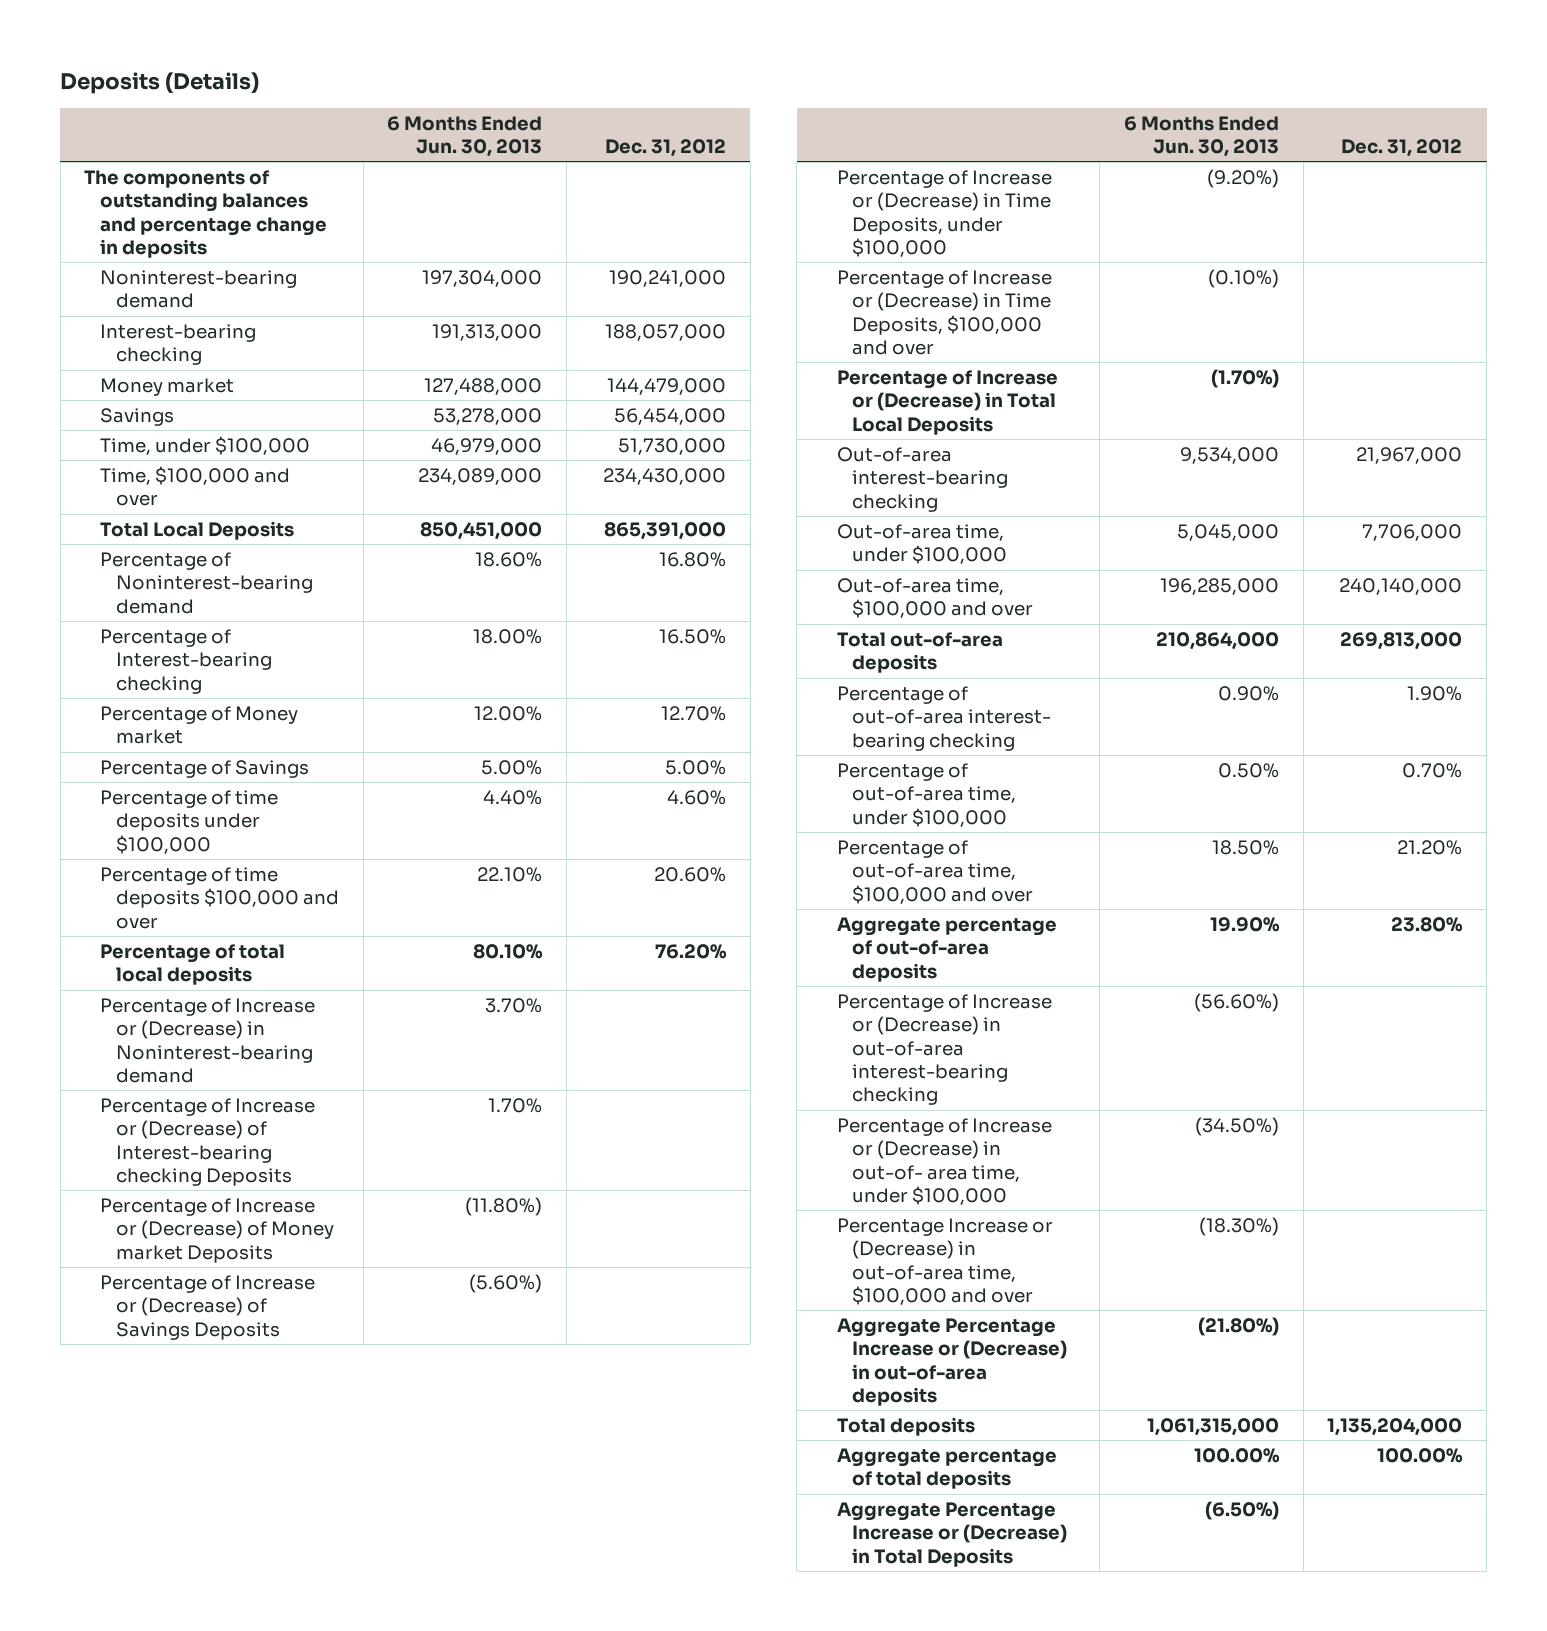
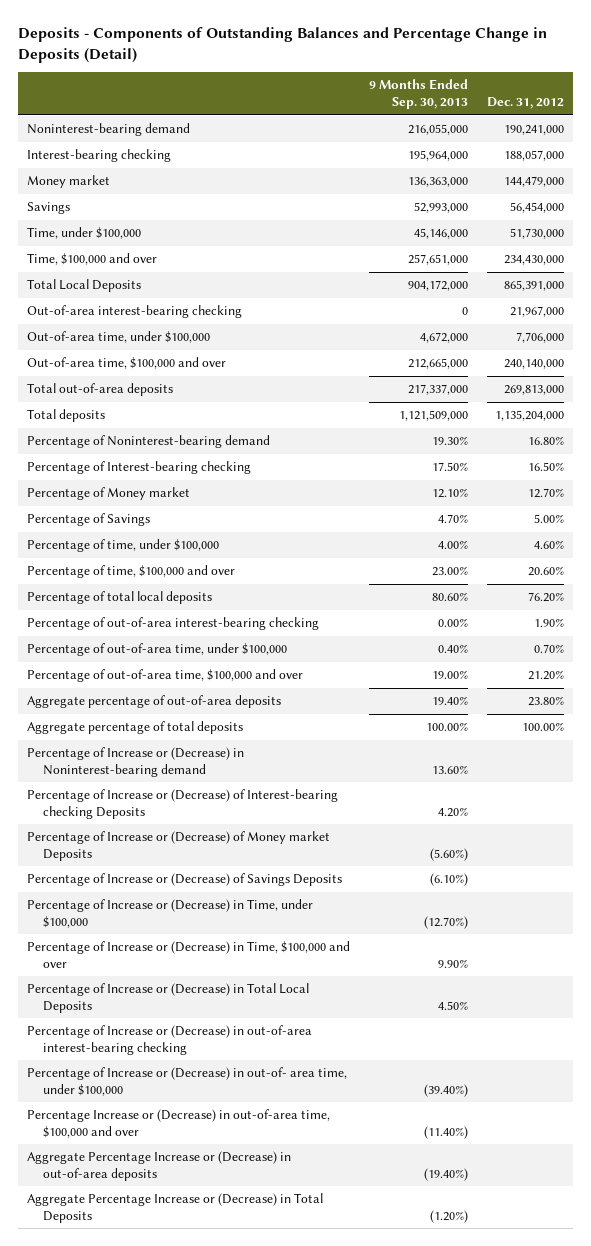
[60,71,260,94] Deposits (Details) -> [17,27,547,64] Deposits - Components of Outstanding Balances and Percentage Change in Deposits (Detail)
[387,115,543,157] 6 Months Ended Jun. 30, 2013 -> none
none -> [369,79,469,110] 9 Months Ended Sep. 30, 2013
[84,169,328,258] The components of outstanding balances and percentage change in deposits -> none
[836,446,1009,512] Out-of-area interest-bearing checking -> [27,305,243,319] Out-of-area interest-bearing checking
[836,523,1008,565] Out-of-area time, under $100,000 -> [27,331,211,344] Out-of-area time, under $100,000
[836,577,1034,619] Out-of-area time, $100,000 and over -> [27,357,227,370] Out-of-area time, $100,000 and over
[836,631,1003,674] Total out-of-area deposits -> [27,383,174,397] Total out-of-area deposits
[836,1416,975,1436] Total deposits -> [27,409,106,423] Total deposits
[100,789,279,854] Percentage of time deposits under $100,000 -> [27,539,220,553] Percentage of time, under $100,000
[100,866,339,929] Percentage of time deposits $100,000 and over -> [27,565,236,579] Percentage of time, $100,000 and over
none -> [27,617,320,631] Percentage of out-of-area interest-bearing checking
[836,762,1017,827] Percentage of out-of-area time, under $100,000 -> [27,643,288,657] Percentage of out-of-area time, under $100,000
[836,839,1034,904] Percentage of out-of-area time, $100,000 and over -> [27,669,304,683] Percentage of out-of-area time, $100,000 and over
[836,916,1057,982] Aggregate percentage of out-of-area deposits -> [27,695,282,709] Aggregate percentage of out-of-area deposits
[836,1447,1057,1490] Aggregate percentage of total deposits -> [27,721,244,735] Aggregate percentage of total deposits
[836,169,1052,257] Percentage of Increase or (Decrease) in Time Deposits, under $100,000 -> [27,899,314,928] Percentage of Increase or (Decrease) in Time, under $100,000
[836,269,1052,355] Percentage of Increase or (Decrease) in Time Deposits, $100,000 and over -> [27,941,351,968] Percentage of Increase or (Decrease) in Time, $100,000 and over
[836,685,1052,751] Percentage of out-of-area interest- bearing checking -> none

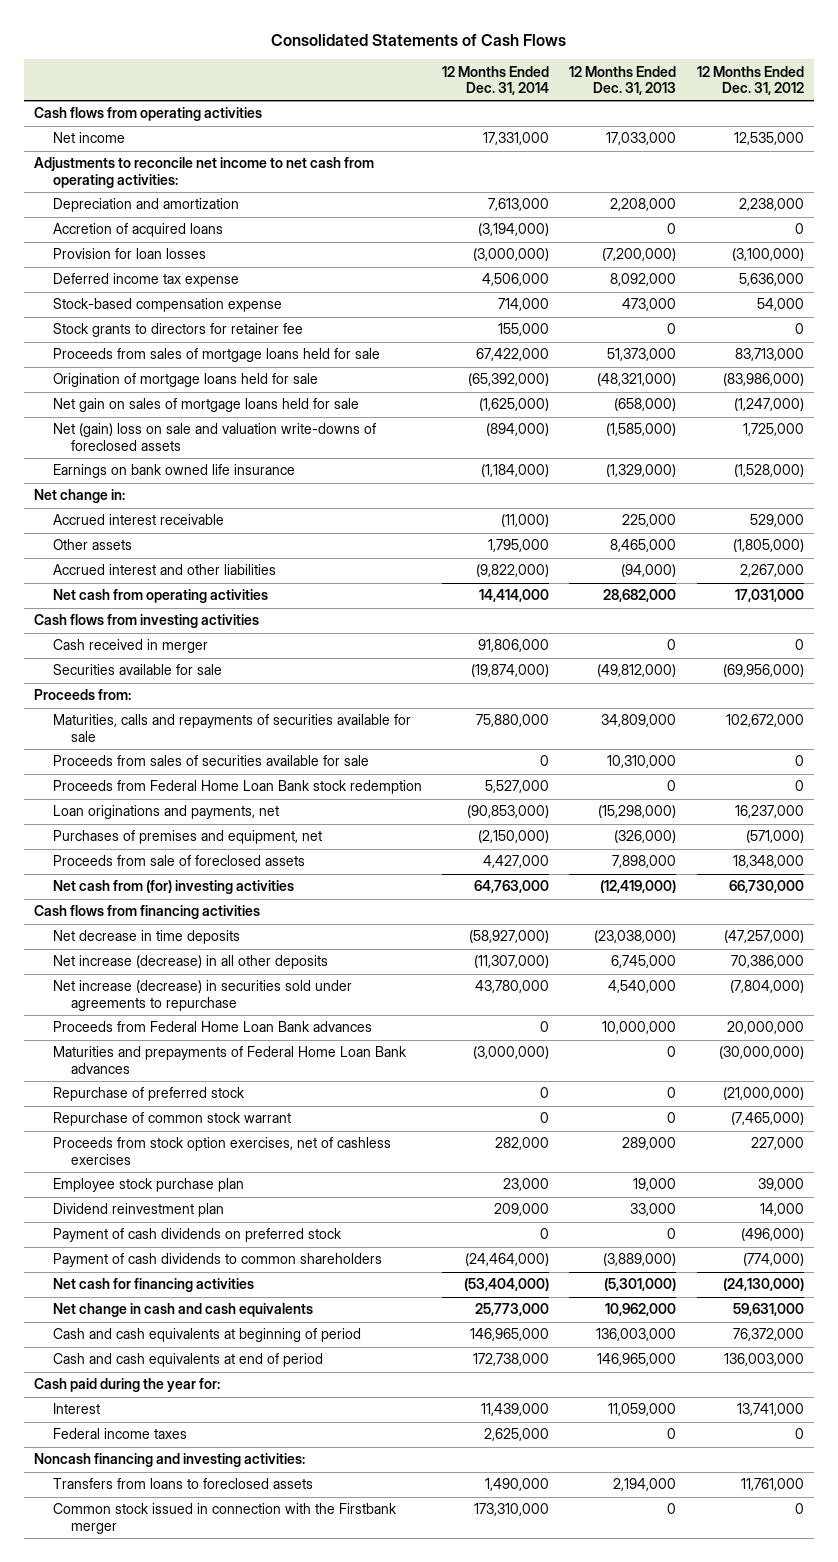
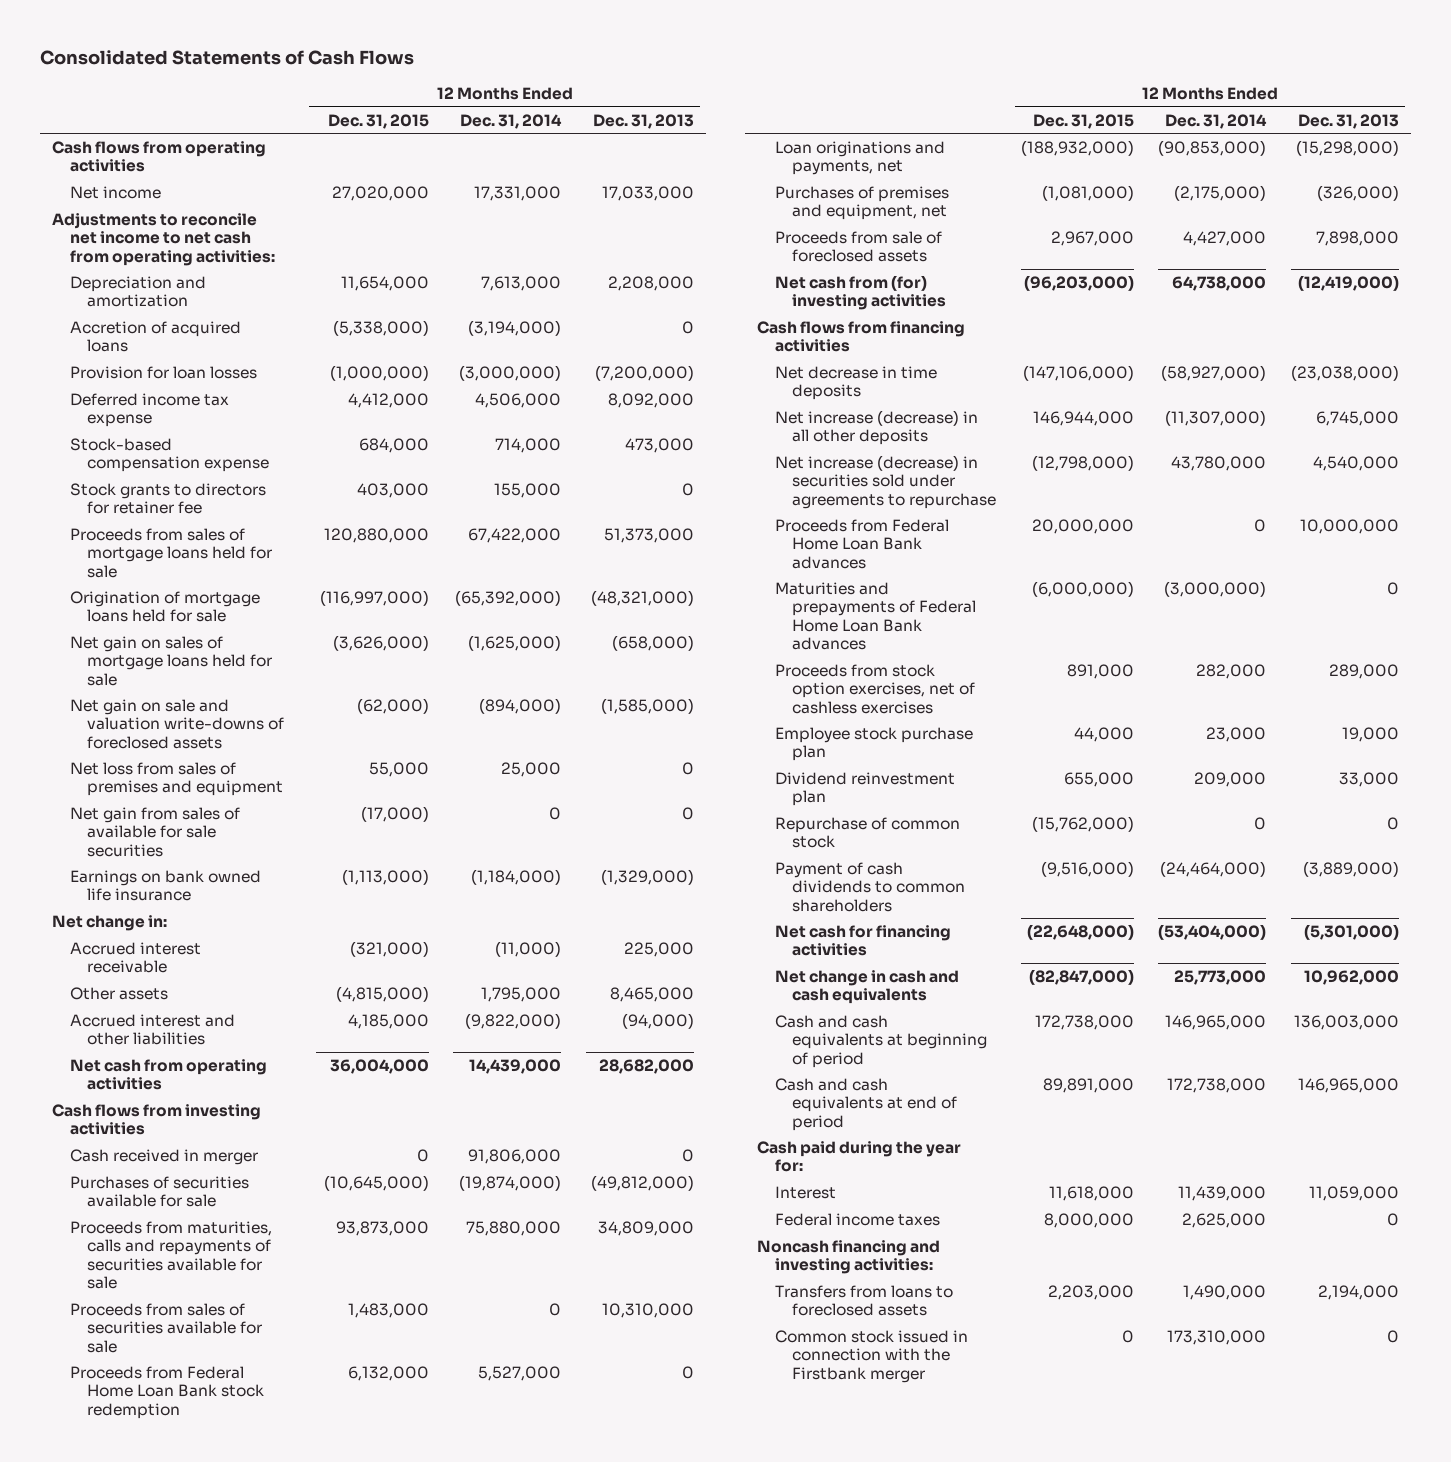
[696,65,804,95] 12 Months Ended Dec. 31, 2012 -> none
none -> [327,113,429,129] Dec. 31, 2015
[52,423,376,451] Net (gain) loss on sale and valuation write-downs of foreclosed assets -> [69,699,284,749] Net gain on sale and valuation write-downs of foreclosed assets
none -> [69,762,283,797] Net loss from sales of premises and equipment
none -> [69,807,240,857] Net gain from sales of available for sale securities
[479,589,550,603] 14,414,000 -> [469,1059,562,1075] 14,439,000
[34,689,132,701] Proceeds from: -> none
[52,664,222,676] Securities available for sale -> [69,1176,249,1208] Purchases of securities available for sale
[52,714,411,742] Maturities, calls and repayments of securities available for sale -> [69,1221,272,1290] Proceeds from maturities, calls and repayments of securities available for sale
[478,830,550,844] (2,150,000) -> [1174,185,1267,202] (2,175,000)
[474,880,550,894] 64,763,000 -> [1172,276,1267,292] 64,738,000
[52,1087,245,1102] Repurchase of preferred stock -> none
[52,1112,291,1127] Repurchase of common stock warrant -> none
[52,1228,342,1243] Payment of cash dividends on preferred stock -> none
none -> [774,817,960,849] Repurchase of common stock

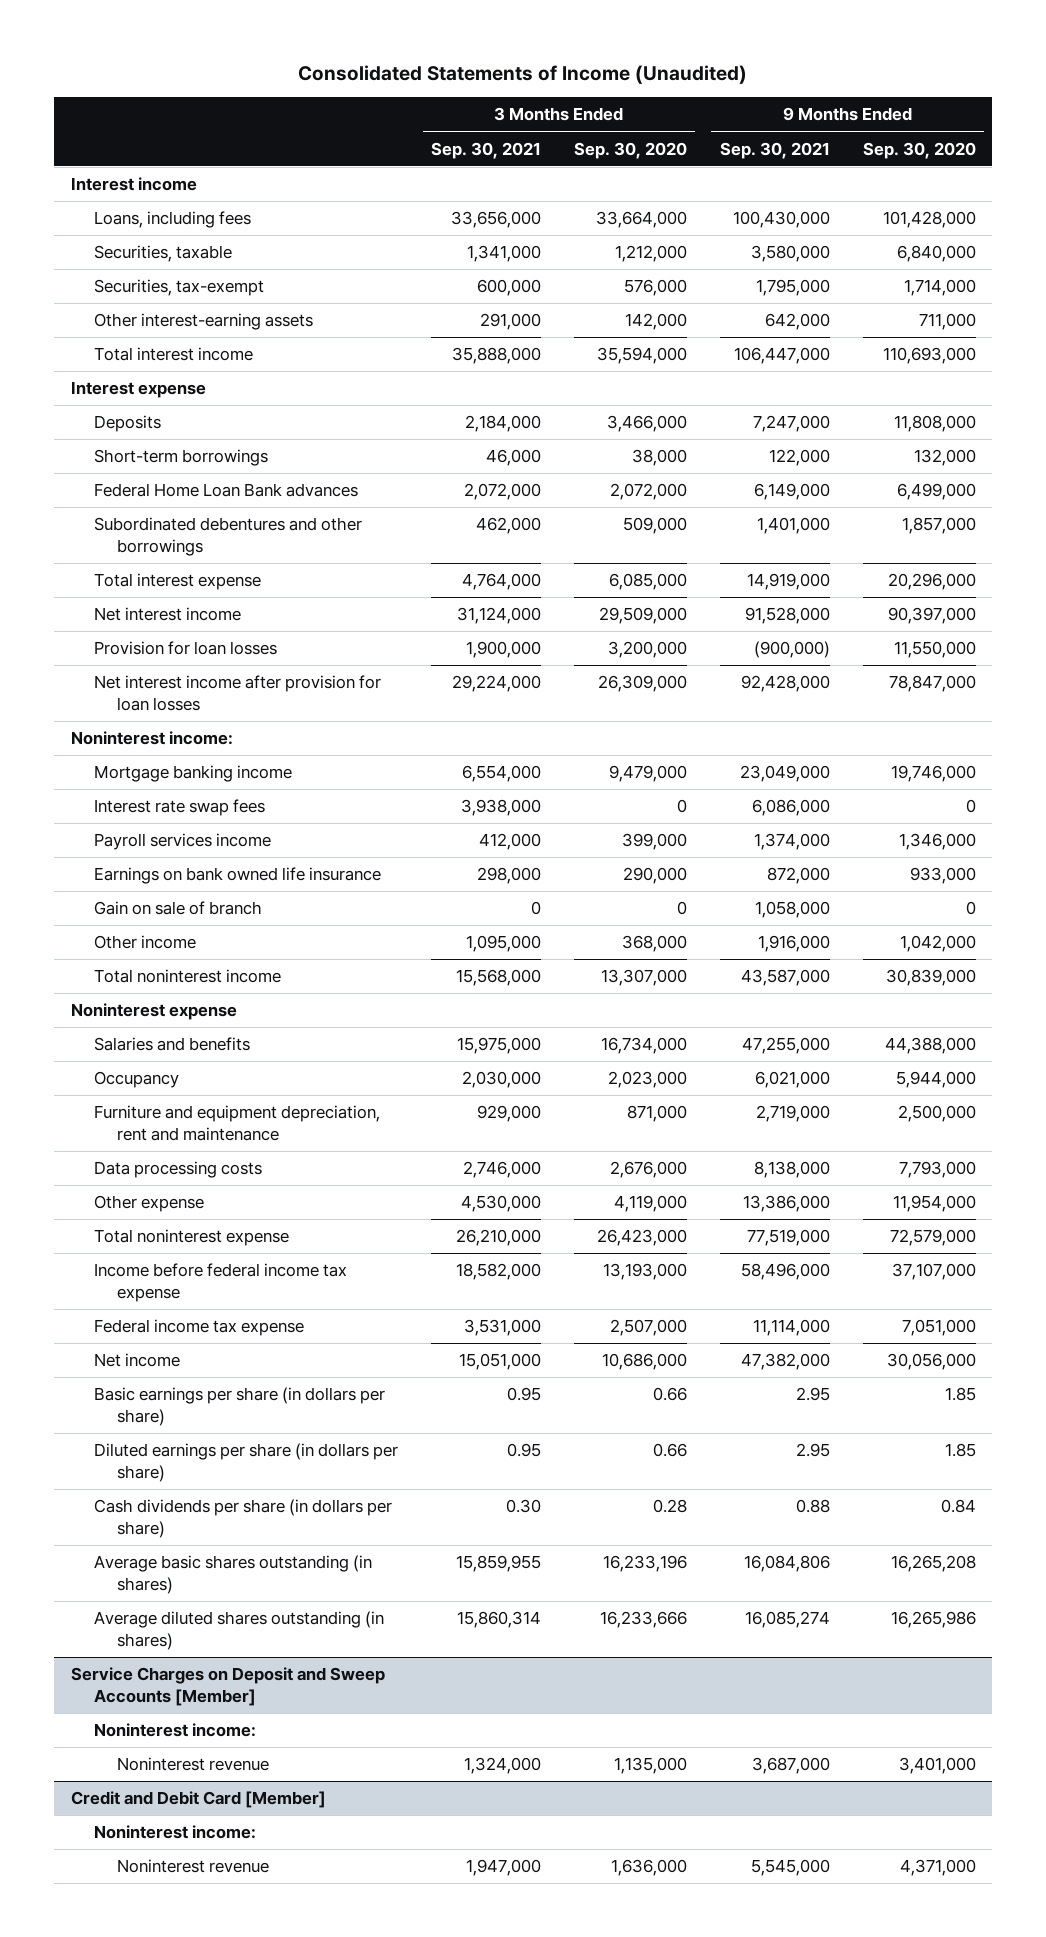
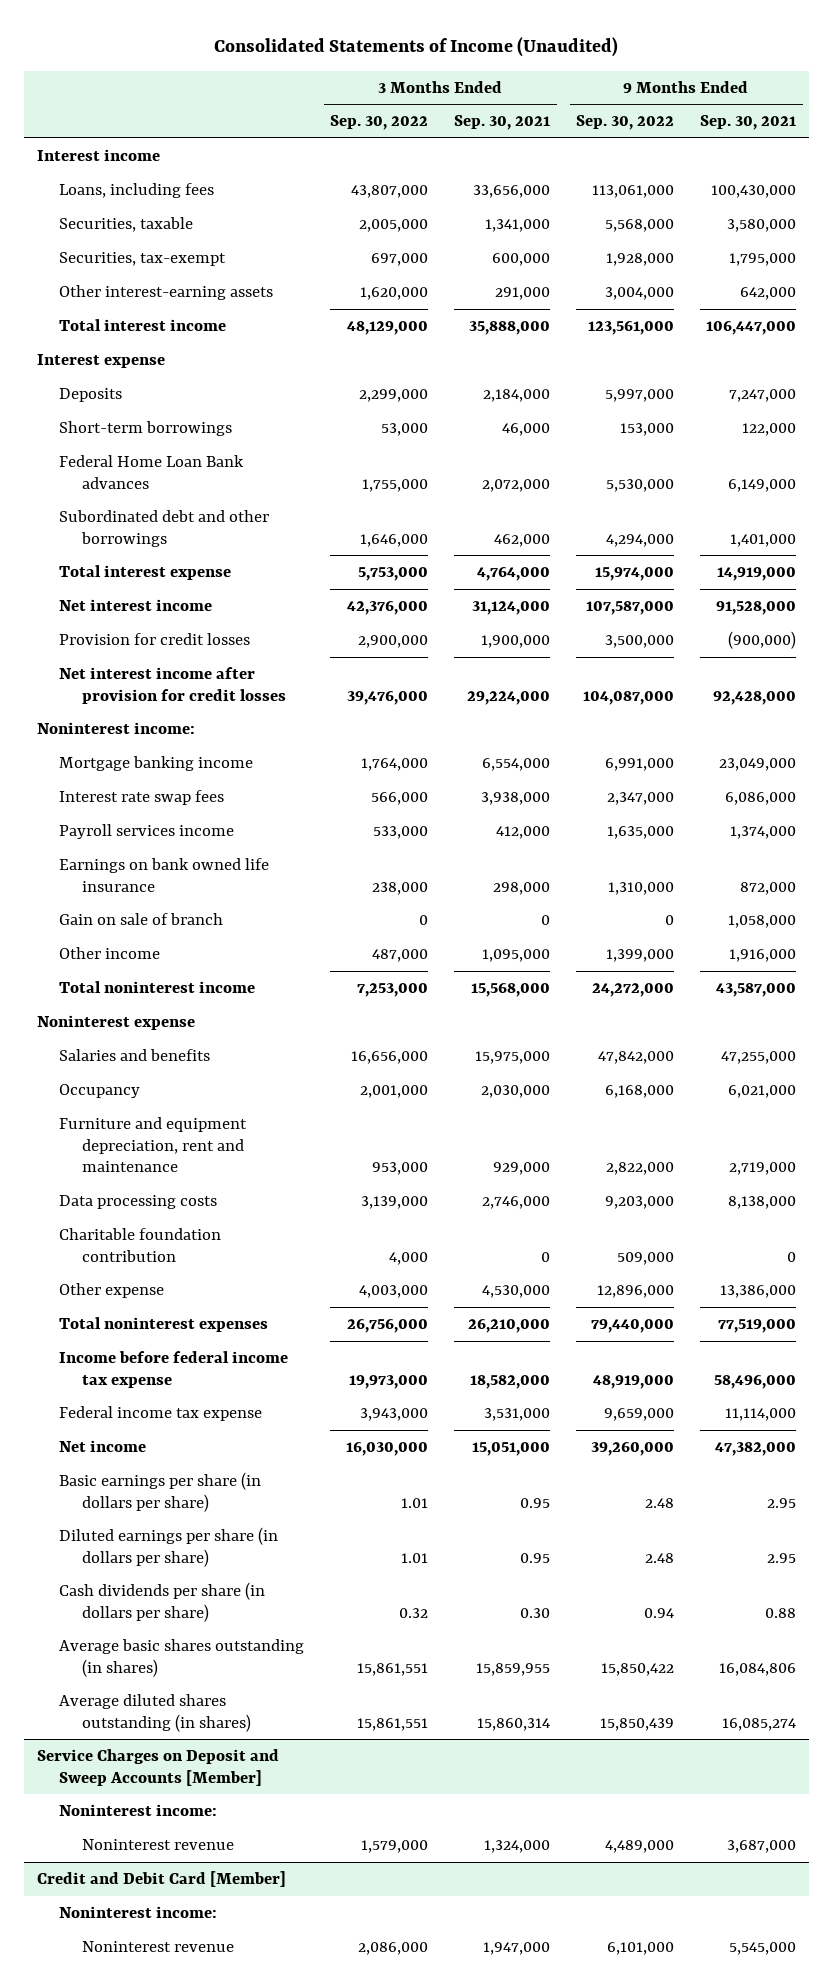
[573,141,687,159] Sep. 30, 2020 -> none
[862,141,976,159] Sep. 30, 2020 -> none
none -> [330,115,429,131] Sep. 30, 2022
none -> [576,115,675,131] Sep. 30, 2022
[93,517,362,557] Subordinated debentures and other borrowings -> [59,510,270,547] Subordinated debt and other borrowings
[93,641,277,656] Provision for loan losses -> [59,633,251,646] Provision for credit losses
[93,675,381,712] Net interest income after provision for loan losses -> [59,667,286,704] Net interest income after provision for credit losses
none -> [59,1228,222,1262] Charitable foundation contribution
[93,1229,289,1247] Total noninterest expense -> [59,1317,269,1333] Total noninterest expenses

